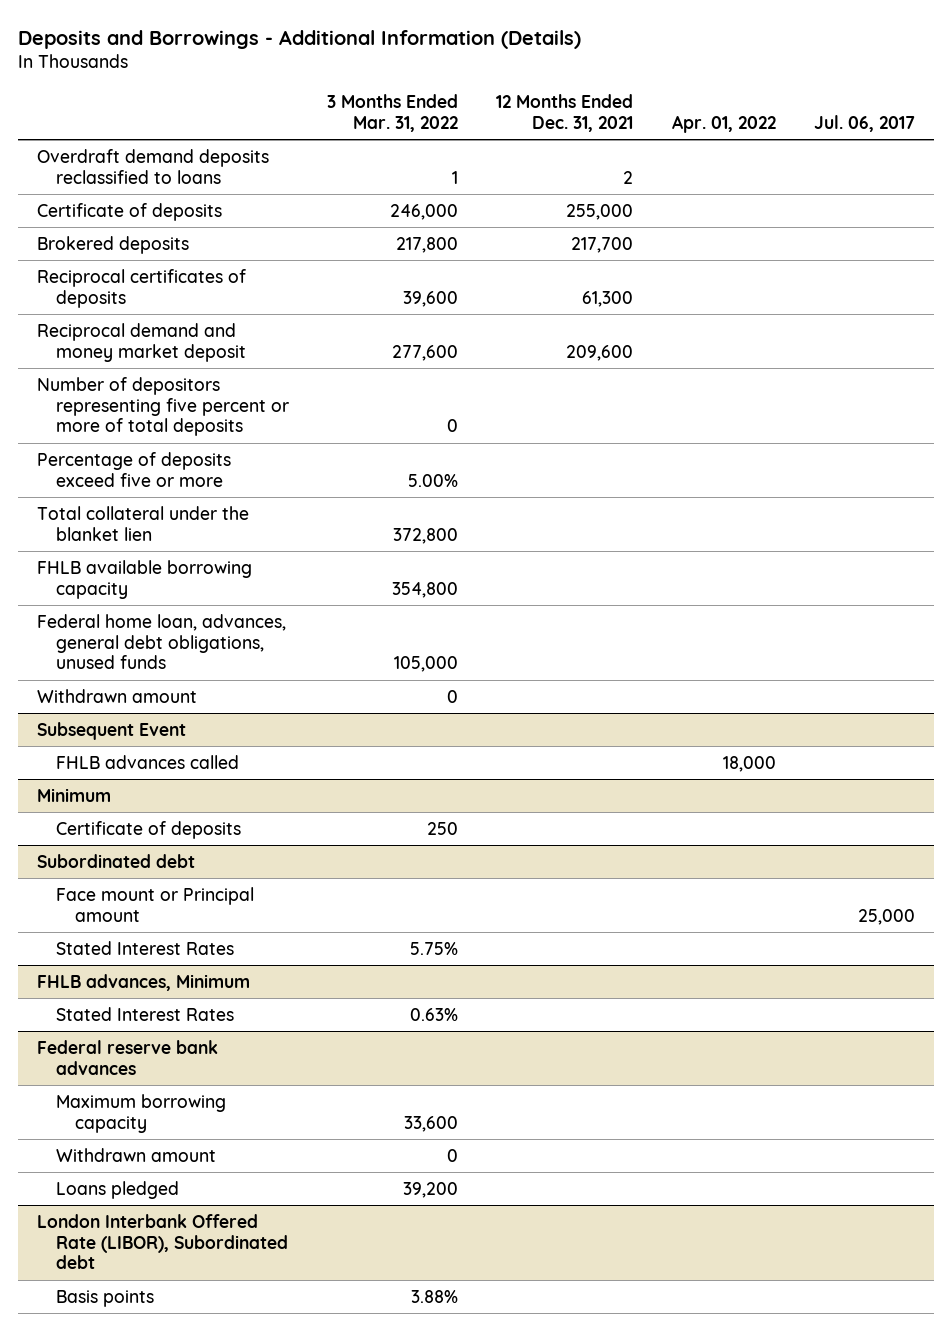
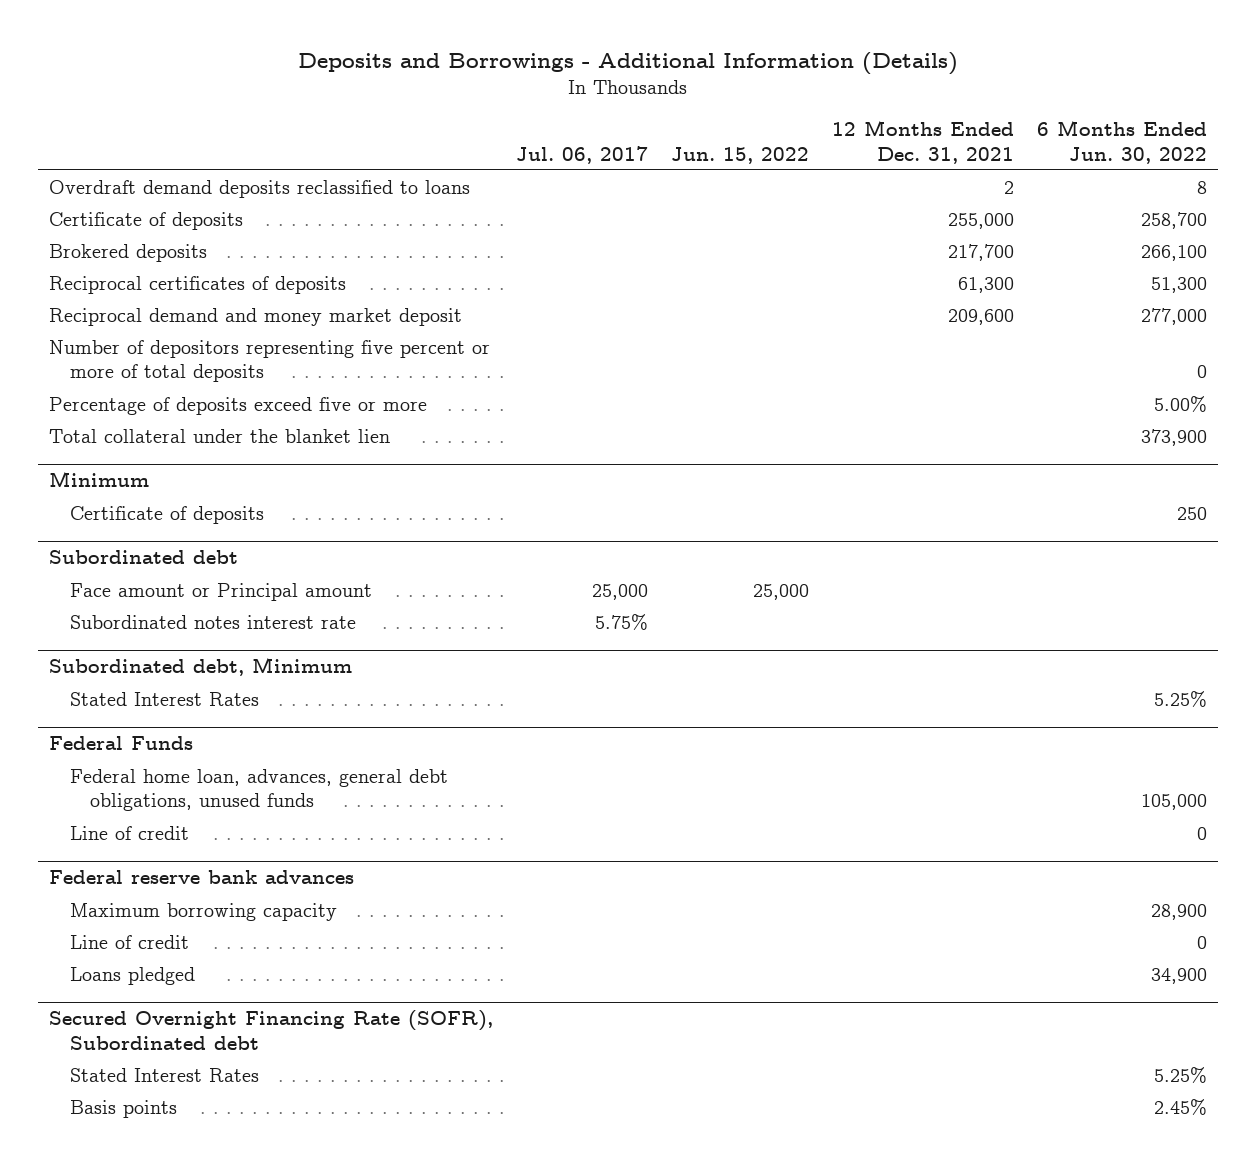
[327,94,459,132] 3 Months Ended Mar. 31, 2022 -> none
[671,114,776,133] Apr. 01, 2022 -> none
none -> [671,146,810,164] Jun. 15, 2022
none -> [1036,119,1207,164] 6 Months Ended Jun. 30, 2022
[36,559,252,599] FHLB available borrowing capacity -> none
[36,613,286,670] Federal home loan, advances, general debt obligations, unused funds -> none
[36,688,197,703] Withdrawn amount -> none
[36,721,186,740] Subsequent Event -> none
[55,754,239,769] FHLB advances called -> none
[55,940,234,955] Stated Interest Rates -> none
[36,973,250,991] FHLB advances, Minimum -> none
[55,1006,234,1021] Stated Interest Rates -> none
[55,886,254,922] Face mount or Principal amount -> [69,582,372,601] Face amount or Principal amount
none -> [69,614,356,629] Subordinated notes interest rate
none -> [49,657,353,677] Subordinated debt, Minimum
none -> [69,691,259,706] Stated Interest Rates
none -> [49,736,194,751] Federal Funds
none -> [69,768,448,812] Federal home loan, advances, general debt obligations, unused funds
none -> [69,825,189,840] Line of credit
[55,1147,216,1162] Withdrawn amount -> none
none -> [69,934,189,949] Line of credit
[36,1213,288,1270] London Interbank Offered Rate (LIBOR), Subordinated debt -> none
[55,1289,154,1307] Basis points -> none
none -> [49,1010,494,1050] Secured Overnight Financing Rate (SOFR), Subordinated debt
none -> [69,1067,259,1082] Stated Interest Rates
none -> [69,1099,177,1118] Basis points

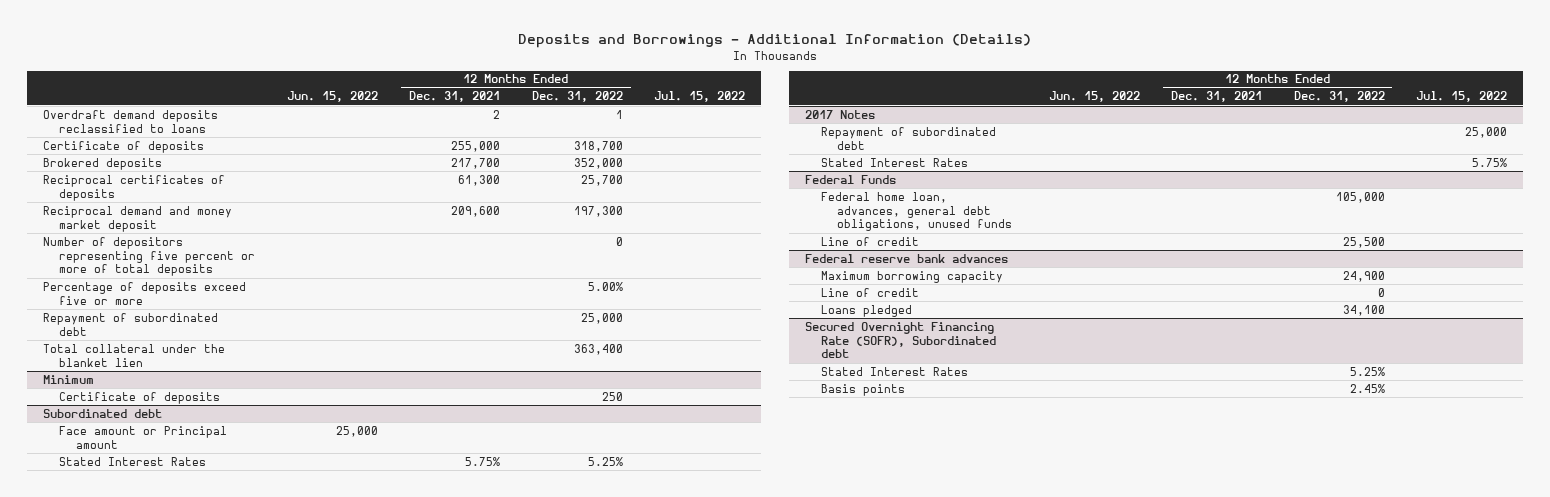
[516,145,649,164] Jul. 06, 2017 -> none
[1036,119,1207,164] 6 Months Ended Jun. 30, 2022 -> none
none -> [531,91,623,103] Dec. 31, 2022
none -> [654,91,746,103] Jul. 15, 2022
none -> [42,312,218,336] Repayment of subordinated debt
[69,614,356,629] Subordinated notes interest rate -> none
[49,657,353,677] Subordinated debt, Minimum -> none
[69,691,259,706] Stated Interest Rates -> none
none -> [59,456,207,466] Stated Interest Rates
none -> [804,109,875,119] 2017 Notes
none -> [821,126,997,150] Repayment of subordinated debt
none -> [821,157,969,167] Stated Interest Rates

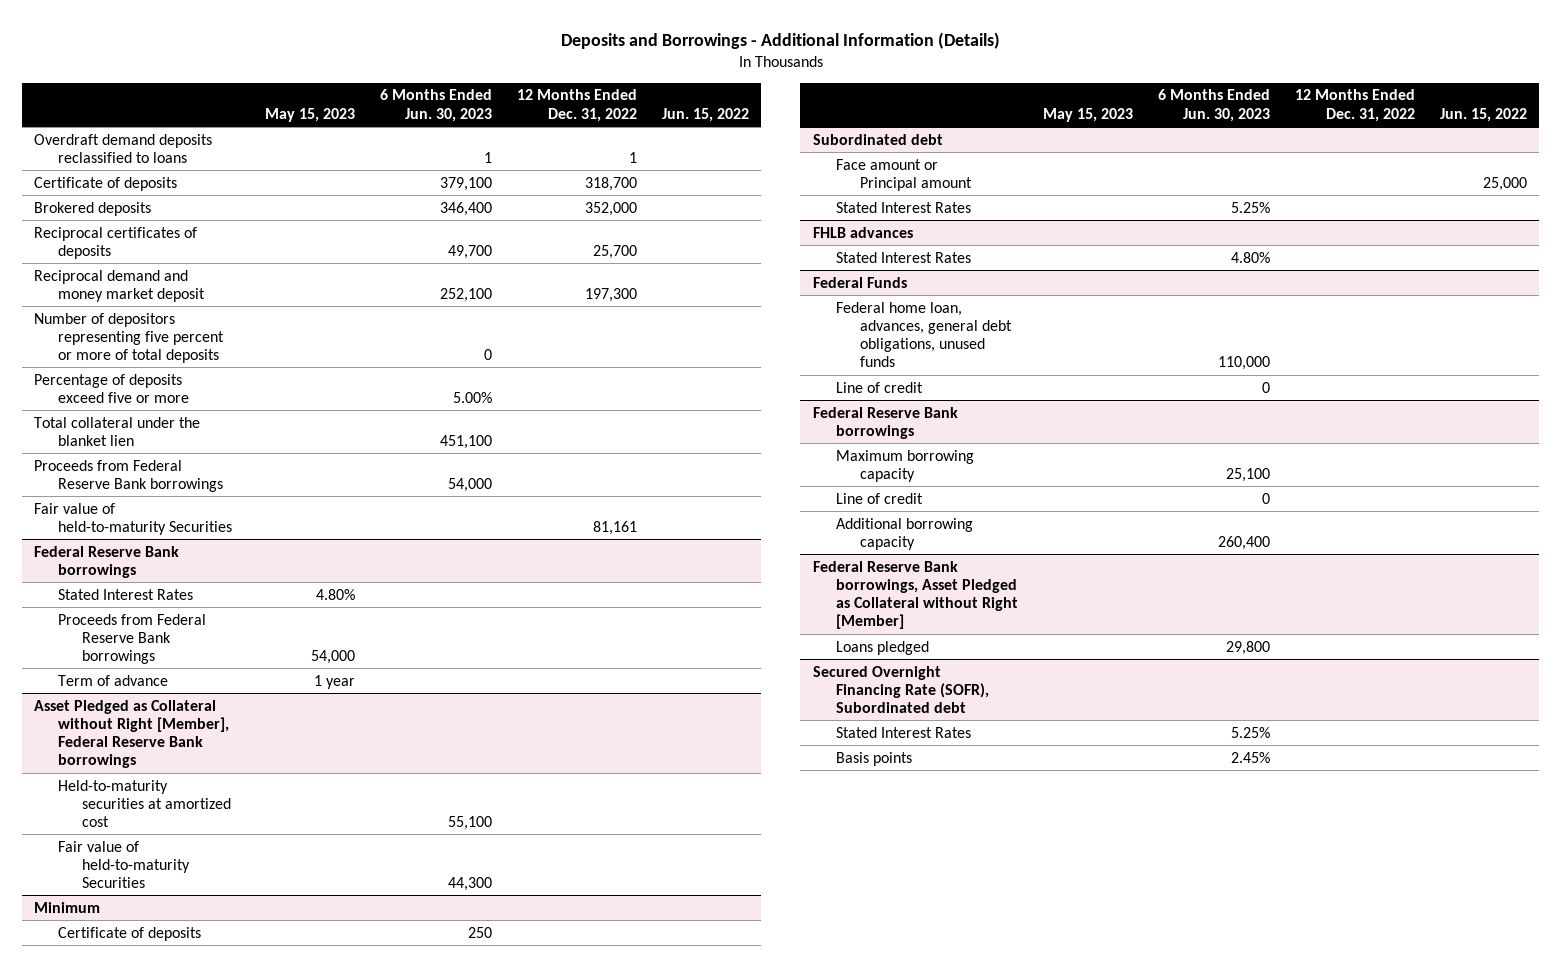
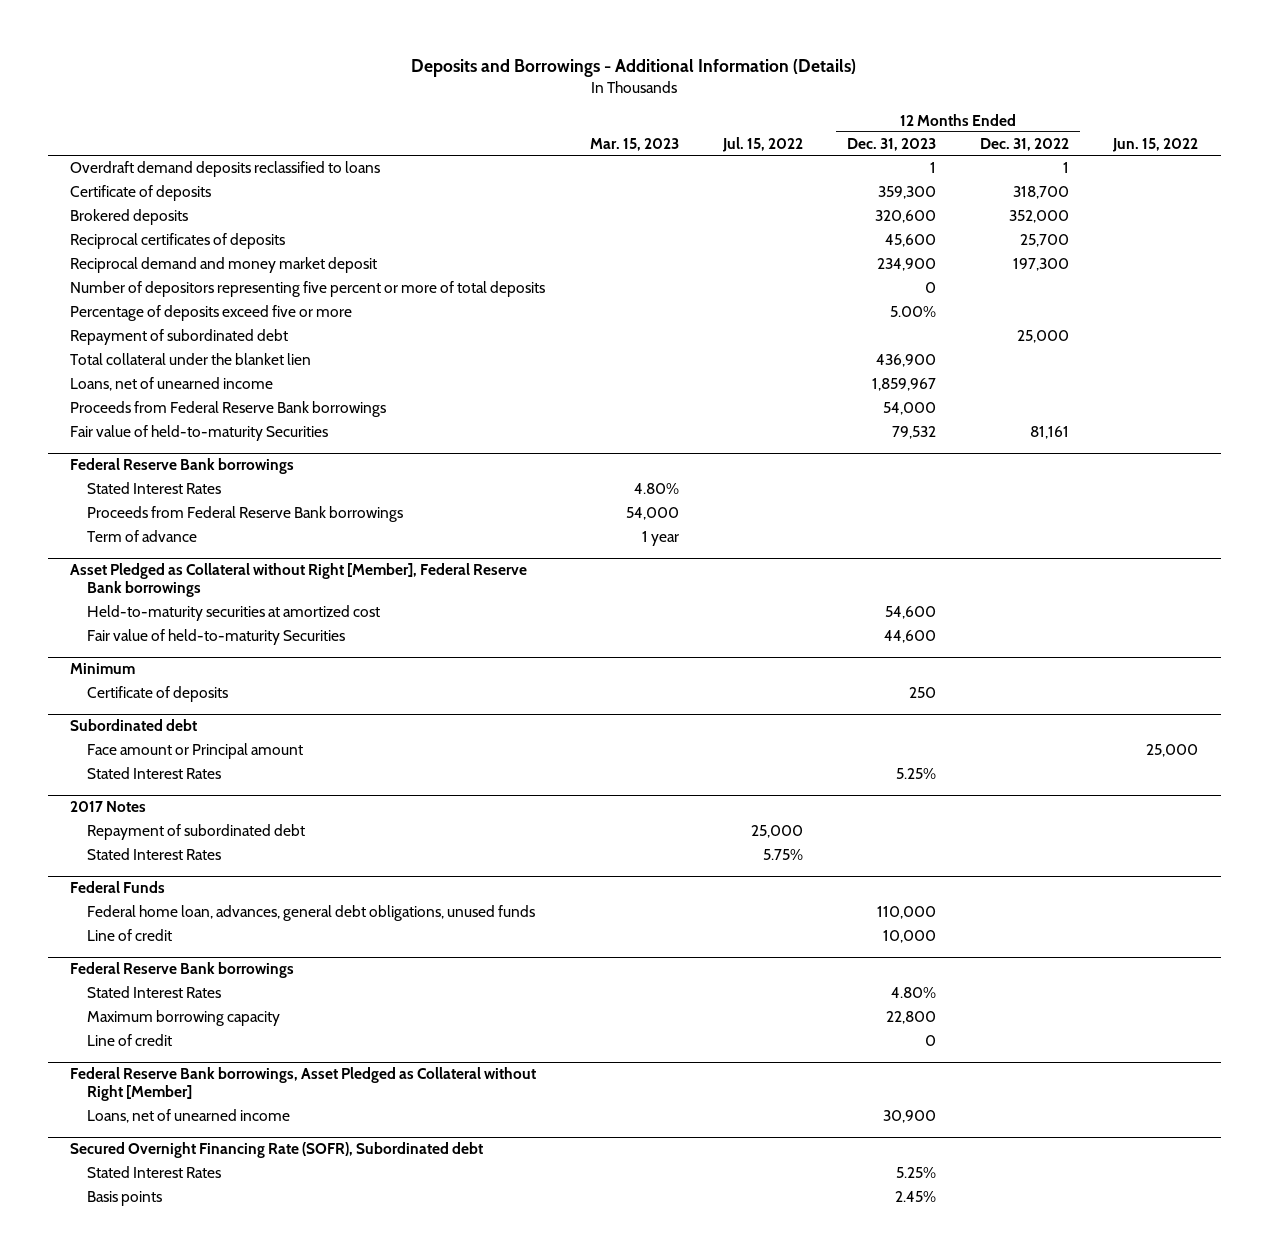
[265,107,356,122] May 15, 2023 -> none
[379,89,492,122] 6 Months Ended Jun. 30, 2023 -> none
none -> [589,138,679,152] Mar. 15, 2023
none -> [721,137,803,153] Jul. 15, 2022
none -> [847,138,937,152] Dec. 31, 2023
none -> [70,329,289,346] Repayment of subordinated debt
none -> [70,377,274,392] Loans, net of unearned income
[812,226,913,238] FHLB advances -> none
[836,251,972,263] Stated Interest Rates -> none
none -> [70,801,147,813] 2017 Notes
none -> [87,824,306,841] Repayment of subordinated debt
none -> [87,848,222,861] Stated Interest Rates
none -> [87,986,222,999] Stated Interest Rates
[836,517,974,550] Additional borrowing capacity -> none
[836,640,930,655] Loans pledged -> none
none -> [87,1109,291,1124] Loans, net of unearned income

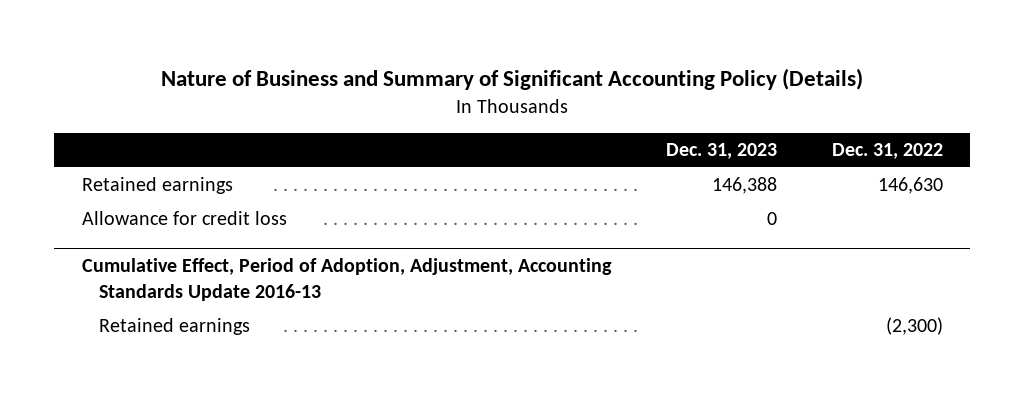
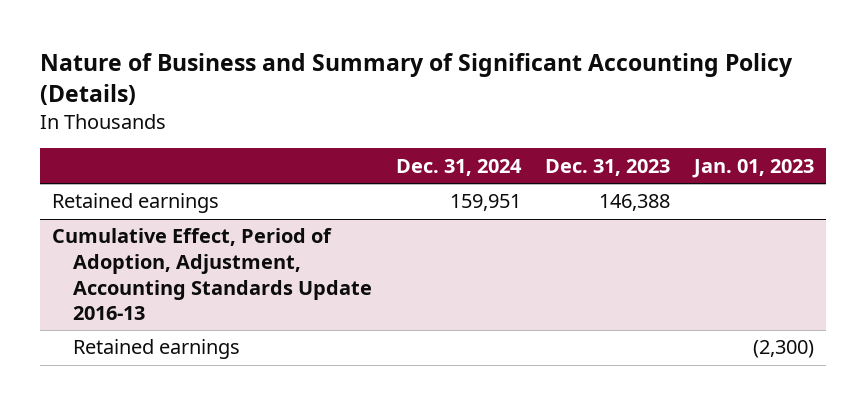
[831,143,943,160] Dec. 31, 2022 -> none
none -> [395,158,522,176] Dec. 31, 2024
none -> [692,158,815,178] Jan. 01, 2023
[81,211,287,226] Allowance for credit loss -> none

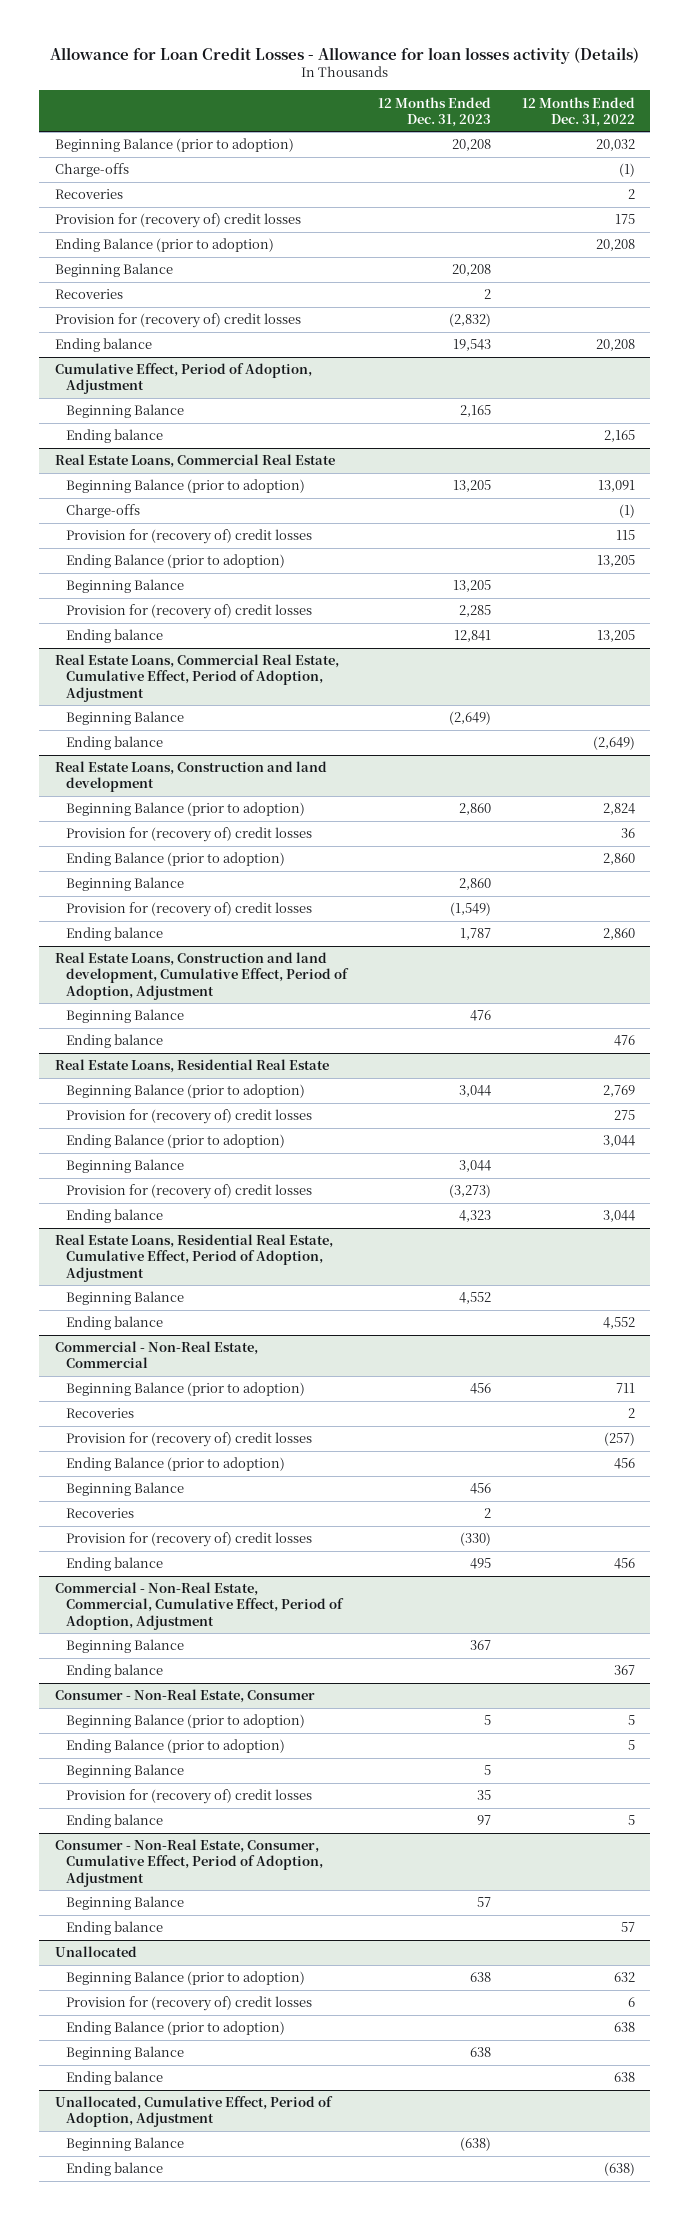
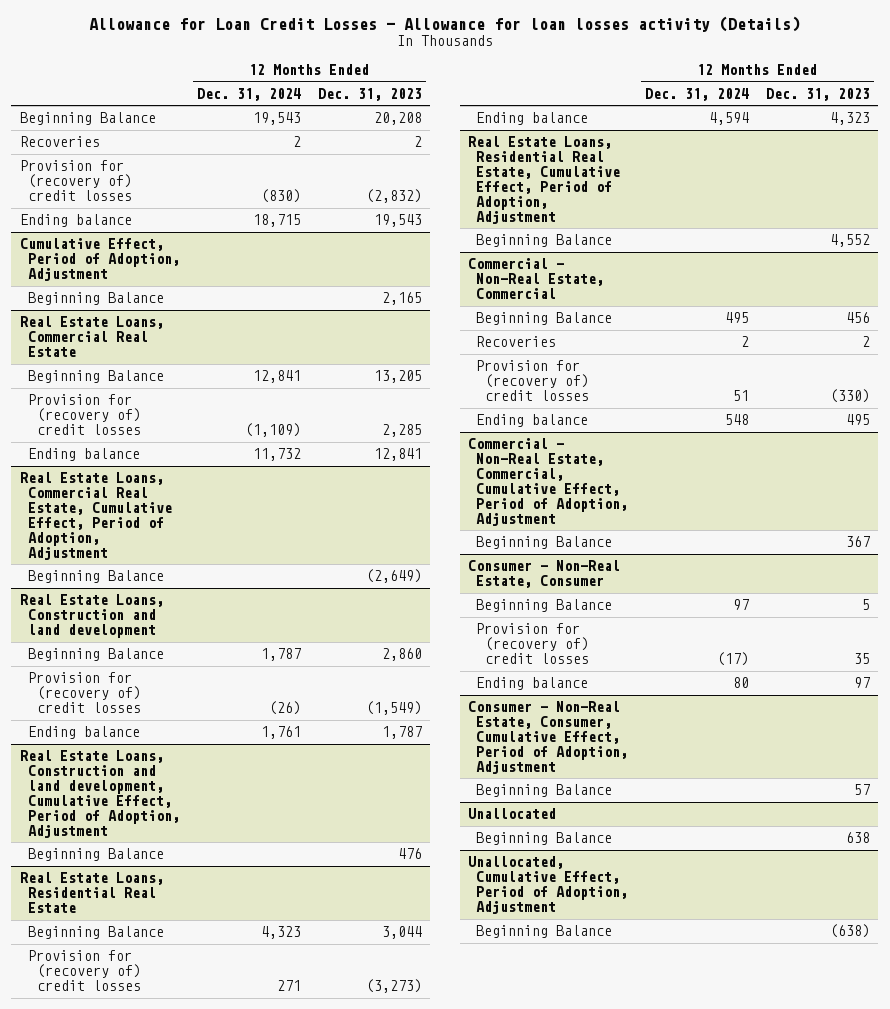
[521,96,635,127] 12 Months Ended Dec. 31, 2022 -> none
none -> [196,87,301,101] Dec. 31, 2024
[54,138,294,153] Beginning Balance (prior to adoption) -> none
[54,163,129,178] Charge-offs -> none
[54,189,123,200] Recoveries -> none
[54,213,301,229] Provision for (recovery of) credit losses -> none
[54,238,274,253] Ending Balance (prior to adoption) -> none
[65,429,163,444] Ending balance -> none
[65,479,305,494] Beginning Balance (prior to adoption) -> none
[65,504,140,519] Charge-offs -> none
[65,529,312,545] Provision for (recovery of) credit losses -> none
[65,554,285,569] Ending Balance (prior to adoption) -> none
[65,736,163,751] Ending balance -> none
[65,802,305,817] Beginning Balance (prior to adoption) -> none
[65,827,312,843] Provision for (recovery of) credit losses -> none
[65,852,285,867] Ending Balance (prior to adoption) -> none
[65,1034,163,1049] Ending balance -> none
[65,1084,305,1099] Beginning Balance (prior to adoption) -> none
[65,1109,312,1125] Provision for (recovery of) credit losses -> none
[65,1134,285,1149] Ending Balance (prior to adoption) -> none
[65,1316,163,1331] Ending balance -> none
[65,1382,305,1397] Beginning Balance (prior to adoption) -> none
[65,1408,134,1419] Recoveries -> none
[65,1432,312,1448] Provision for (recovery of) credit losses -> none
[65,1457,285,1472] Ending Balance (prior to adoption) -> none
[65,1664,163,1679] Ending balance -> none
[65,1714,305,1729] Beginning Balance (prior to adoption) -> none
[65,1739,285,1754] Ending Balance (prior to adoption) -> none
[65,1921,163,1936] Ending balance -> none
[65,1971,305,1986] Beginning Balance (prior to adoption) -> none
[65,1996,312,2012] Provision for (recovery of) credit losses -> none
[65,2021,285,2036] Ending Balance (prior to adoption) -> none
[65,2071,163,2086] Ending balance -> none
[65,2162,163,2177] Ending balance -> none

